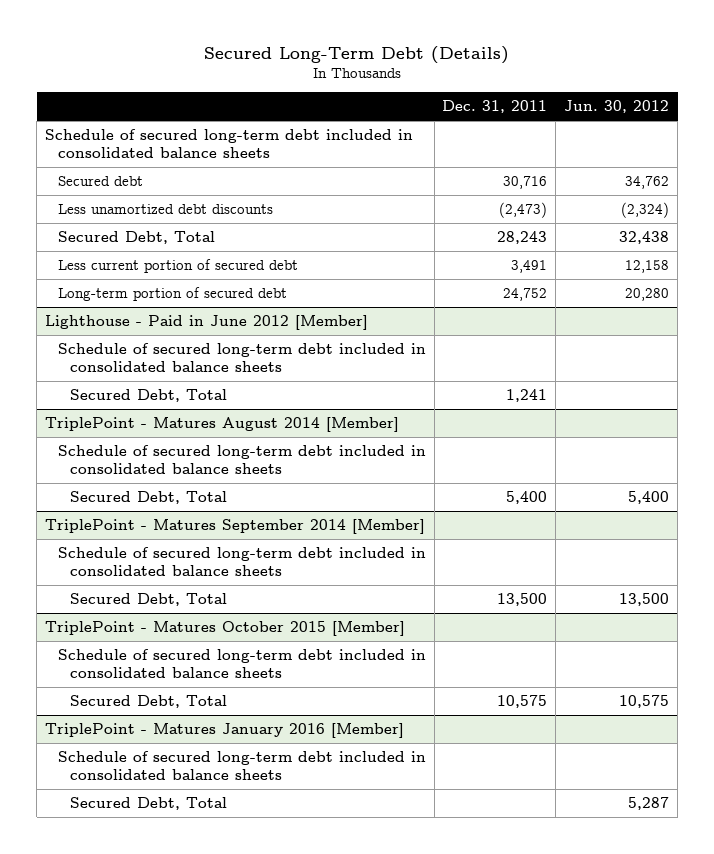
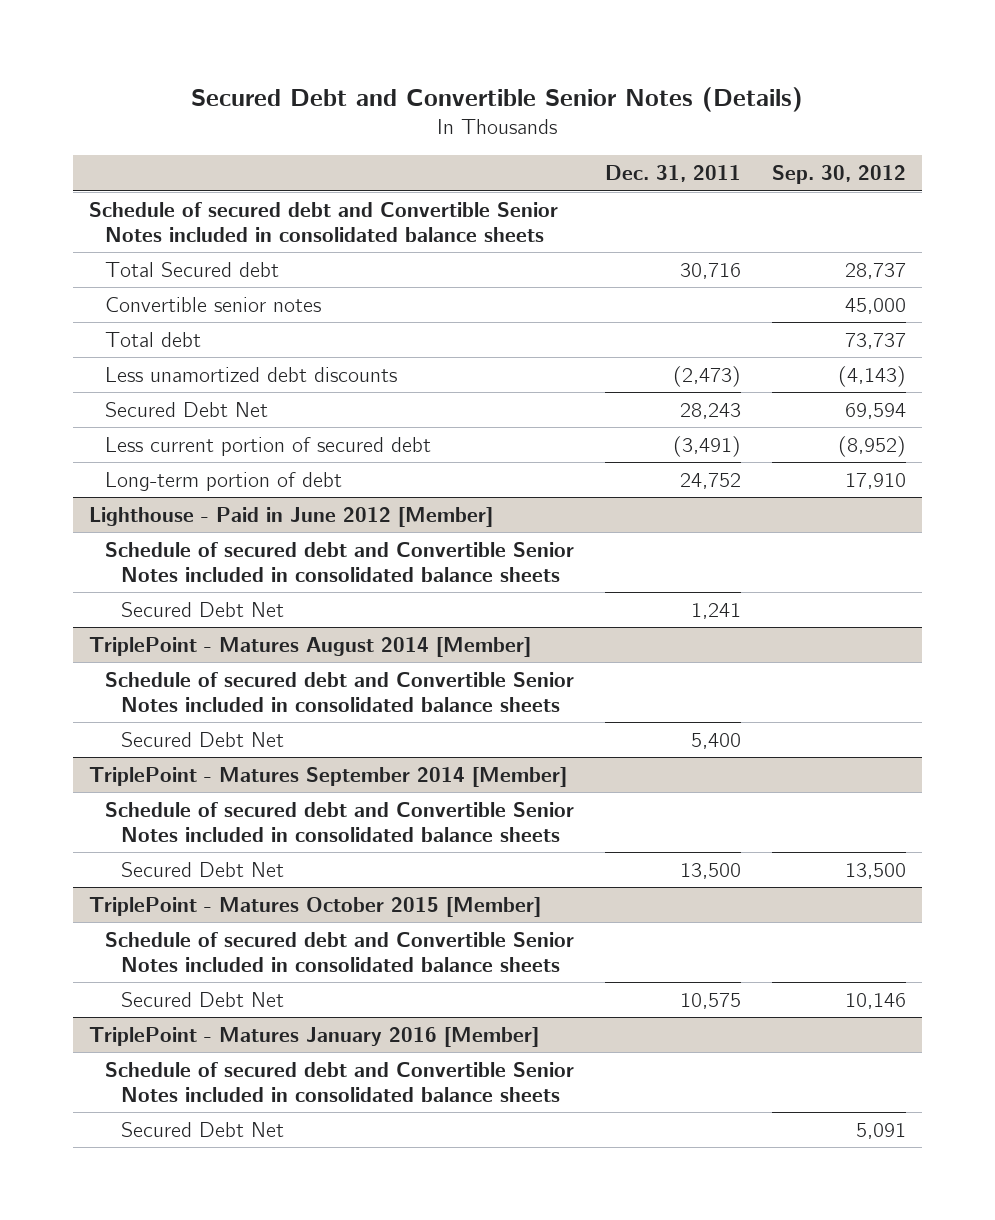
[204,45,510,64] Secured Long-Term Debt (Details) -> [191,86,804,112] Secured Debt and Convertible Senior Notes (Details)
[564,100,670,114] Jun. 30, 2012 -> none
none -> [772,165,907,185] Sep. 30, 2012
[44,128,413,159] Schedule of secured long-term debt included in consolidated balance sheets -> [88,201,558,243] Schedule of secured debt and Convertible Senior Notes included in consolidated balance sheets
[57,175,143,186] Secured debt -> [104,261,279,277] Total Secured debt
none -> [104,296,321,312] Convertible senior notes
none -> [104,331,201,347] Total debt
[57,230,215,244] Secured Debt, Total -> [104,401,268,417] Secured Debt Net
[511,259,548,273] 3,491 -> [673,435,742,457] (3,491)
[57,286,287,301] Long-term portion of secured debt -> [104,471,342,491] Long-term portion of debt
[57,342,426,373] Schedule of secured long-term debt included in consolidated balance sheets -> [104,541,574,583] Schedule of secured debt and Convertible Senior Notes included in consolidated balance sheets
[70,388,228,402] Secured Debt, Total -> [121,601,285,617] Secured Debt Net
[57,444,426,475] Schedule of secured long-term debt included in consolidated balance sheets -> [104,671,574,713] Schedule of secured debt and Convertible Senior Notes included in consolidated balance sheets
[70,490,228,504] Secured Debt, Total -> [121,731,285,747] Secured Debt Net
[57,546,426,577] Schedule of secured long-term debt included in consolidated balance sheets -> [104,801,574,843] Schedule of secured debt and Convertible Senior Notes included in consolidated balance sheets
[70,592,228,606] Secured Debt, Total -> [121,861,285,877] Secured Debt Net
[57,648,426,679] Schedule of secured long-term debt included in consolidated balance sheets -> [104,931,574,973] Schedule of secured debt and Convertible Senior Notes included in consolidated balance sheets
[70,694,228,708] Secured Debt, Total -> [121,991,285,1007] Secured Debt Net
[57,750,426,781] Schedule of secured long-term debt included in consolidated balance sheets -> [104,1061,574,1103] Schedule of secured debt and Convertible Senior Notes included in consolidated balance sheets
[70,796,228,810] Secured Debt, Total -> [121,1121,285,1137] Secured Debt Net

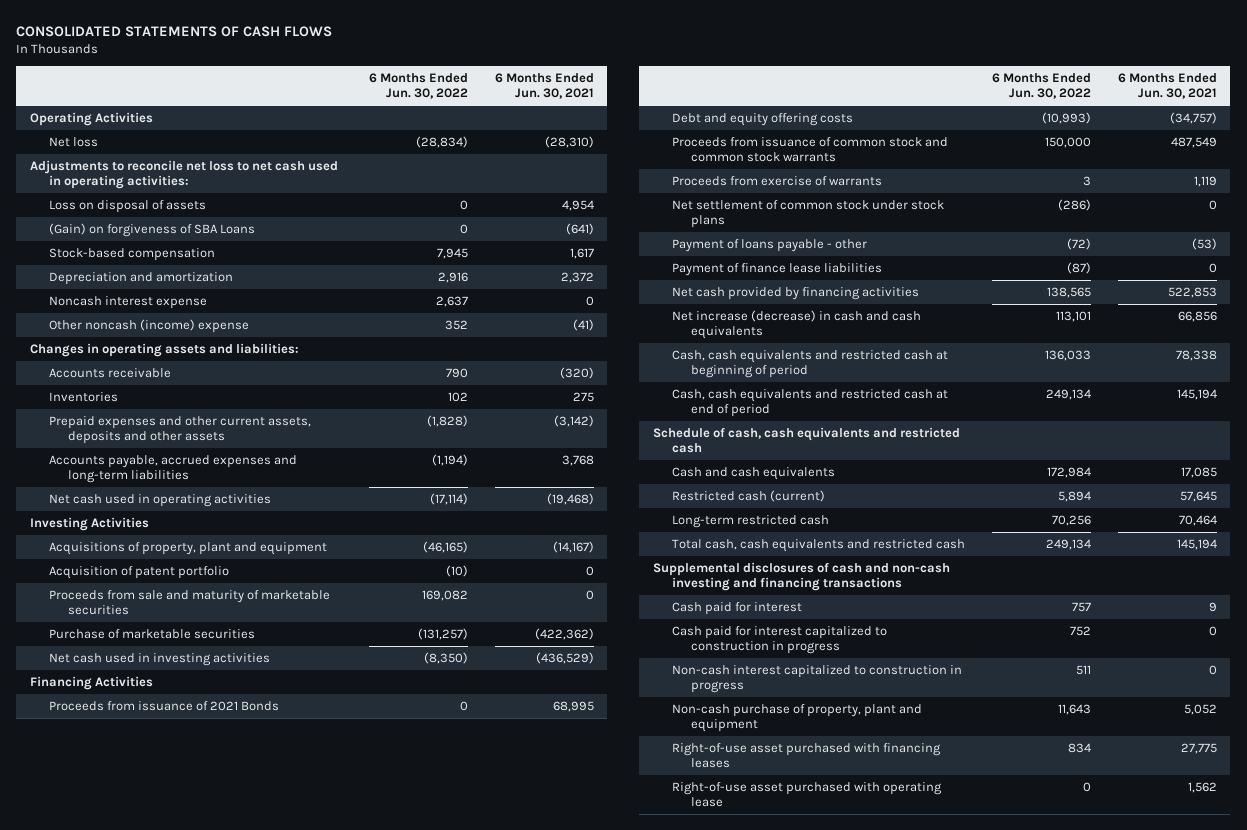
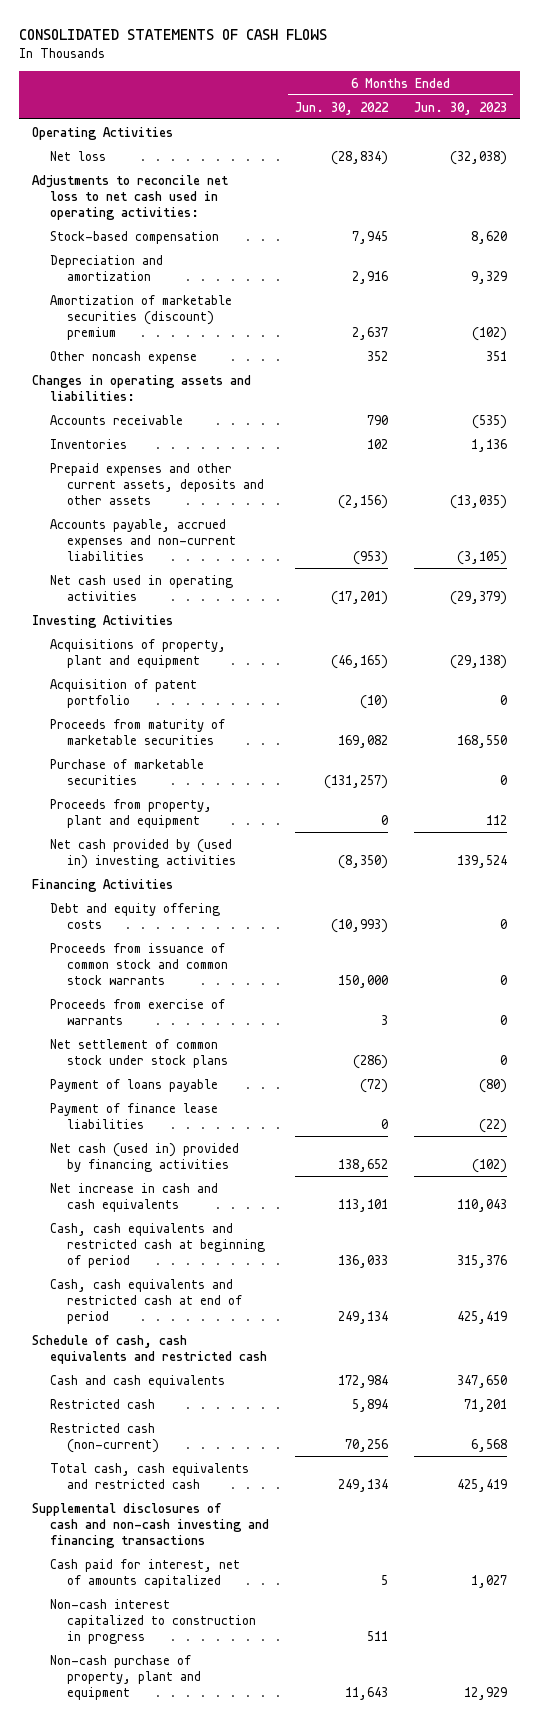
[494,73,594,100] 6 Months Ended Jun. 30, 2021 -> none
none -> [413,101,507,115] Jun. 30, 2023
[48,200,206,214] Loss on disposal of assets -> none
[48,223,255,238] (Gain) on forgiveness of SBA Loans -> none
[48,296,207,310] Noncash interest expense -> [49,294,232,340] Amortization of marketable securities (discount) premium
[48,319,249,334] Other noncash (income) expense -> [49,350,197,364] Other noncash expense
[426,415,468,428] (1,828) -> [337,494,388,509] (2,156)
[48,455,297,484] Accounts payable, accrued expenses and long-term liabilities -> [49,518,237,561] Accounts payable, accrued expenses and non-current liabilities
[431,454,468,467] (1,194) -> [352,550,388,565] (953)
[429,493,468,506] (17,114) -> [330,590,388,605] (17,201)
[48,590,330,616] Proceeds from sale and maturity of marketable securities -> [49,718,225,745] Proceeds from maturity of marketable securities
none -> [49,798,212,828] Proceeds from property, plant and equipment
[48,653,270,667] Net cash used in investing activities -> [49,838,237,869] Net cash provided by (used in) investing activities
[48,701,279,712] Proceeds from issuance of 2021 Bonds -> none
[672,239,868,253] Payment of loans payable - other -> [49,1078,218,1092] Payment of loans payable
[1066,262,1091,275] (87) -> [380,1118,388,1129] 0
[672,287,920,301] Net cash provided by financing activities -> [49,1142,239,1172] Net cash (used in) provided by financing activities
[1046,287,1091,299] 138,565 -> [337,1158,388,1172] 138,652
[672,310,922,340] Net increase (decrease) in cash and cash equivalents -> [49,1182,218,1212] Net increase in cash and cash equivalents
[672,490,826,503] Restricted cash (current) -> [49,1398,155,1409] Restricted cash
[672,515,830,529] Long-term restricted cash -> [49,1422,160,1453] Restricted cash (non-current)
[672,626,888,655] Cash paid for interest capitalized to construction in progress -> none
[672,602,803,616] Cash paid for interest -> [49,1558,240,1588] Cash paid for interest, net of amounts capitalized
[1071,602,1091,613] 757 -> [380,1574,388,1585] 5
[672,743,942,769] Right-of-use asset purchased with financing leases -> none
[672,782,943,808] Right-of-use asset purchased with operating lease -> none

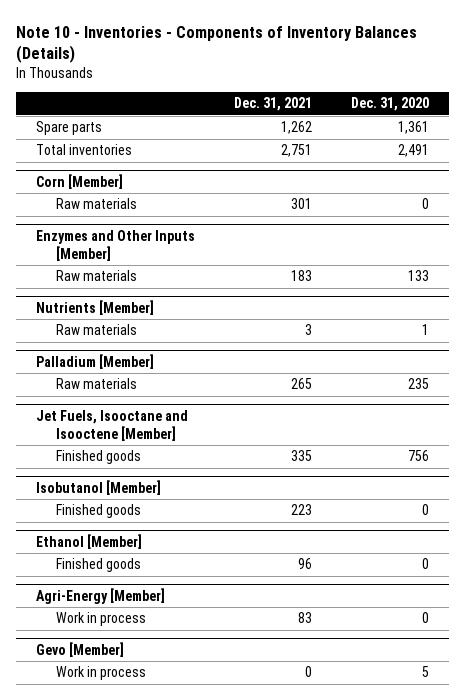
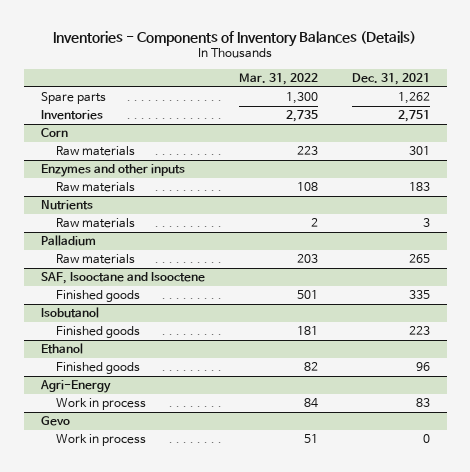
[16,25,418,64] Note 10 - Inventories - Components of Inventory Balances (Details) -> [53,30,417,47] Inventories - Components of Inventory Balances (Details)
[351,97,430,112] Dec. 31, 2020 -> none
none -> [238,72,318,85] Mar. 31, 2022
[35,144,132,156] Total inventories -> [40,110,103,121] Inventories
[35,174,123,190] Corn [Member] -> [40,128,68,138] Corn
[35,230,195,261] Enzymes and Other Inputs [Member] -> [40,164,185,178] Enzymes and other inputs
[35,300,154,316] Nutrients [Member] -> [40,200,93,211] Nutrients
[35,354,154,370] Palladium [Member] -> [40,235,96,247] Palladium
[35,410,188,441] Jet Fuels, Isooctane and Isooctene [Member] -> none
none -> [40,272,205,285] SAF, Isooctane and Isooctene
[35,480,161,496] Isobutanol [Member] -> [40,307,99,319] Isobutanol
[35,534,142,550] Ethanol [Member] -> [40,343,83,355] Ethanol
[35,588,165,605] Agri-Energy [Member] -> [39,380,111,394] Agri-Energy
[35,642,124,658] Gevo [Member] -> [40,416,70,427] Gevo

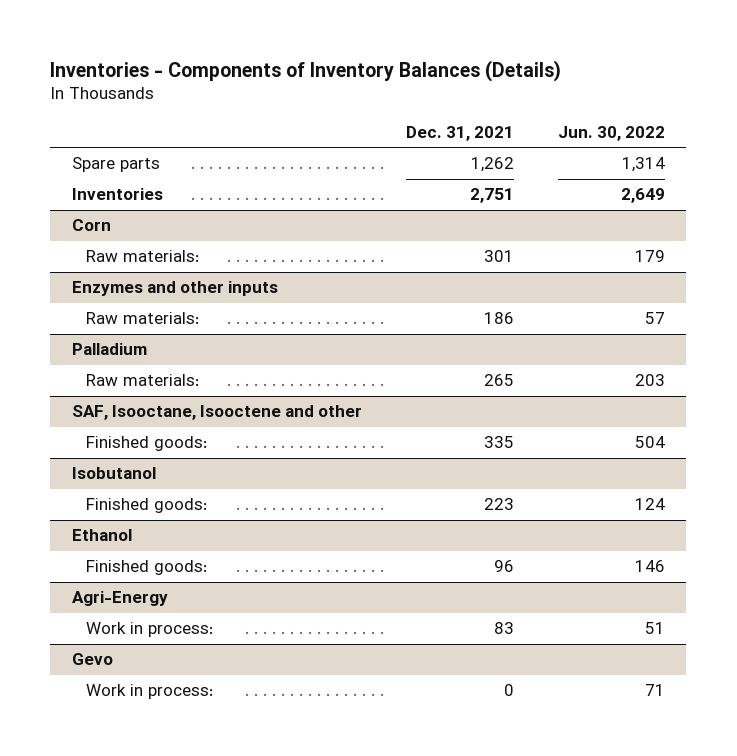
[238,72,318,85] Mar. 31, 2022 -> none
none -> [557,125,665,141] Jun. 30, 2022
[55,146,135,157] Raw materials -> [86,250,200,263] Raw materials:
[40,200,93,211] Nutrients -> none
[55,218,135,229] Raw materials -> none
[55,182,135,193] Raw materials -> [86,312,200,325] Raw materials:
[408,182,430,192] 183 -> [483,312,514,325] 186
[55,254,135,265] Raw materials -> [86,374,200,387] Raw materials:
[40,272,205,285] SAF, Isooctane and Isooctene -> [72,405,363,421] SAF, Isooctane, Isooctene and other
[55,290,140,303] Finished goods -> [86,436,208,452] Finished goods:
[55,326,140,339] Finished goods -> [86,498,208,514] Finished goods:
[55,362,140,375] Finished goods -> [86,560,208,576] Finished goods:
[55,398,146,411] Work in process -> [86,622,214,638] Work in process:
[55,434,146,447] Work in process -> [86,684,214,700] Work in process:

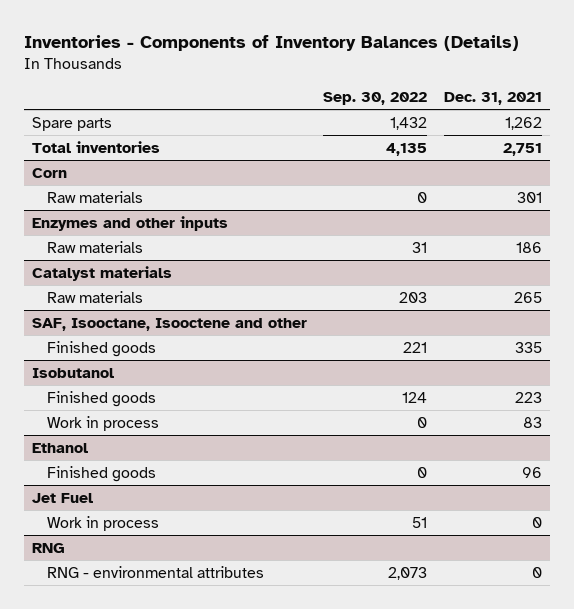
[557,125,665,141] Jun. 30, 2022 -> none
none -> [323,92,428,106] Sep. 30, 2022
[72,188,164,201] Inventories -> [31,140,160,153] Total inventories
[86,250,200,263] Raw materials: -> [46,190,143,203] Raw materials
[72,343,148,356] Palladium -> none
[86,312,200,325] Raw materials: -> [46,240,143,253] Raw materials
none -> [31,265,172,281] Catalyst materials
[86,374,200,387] Raw materials: -> [46,290,143,303] Raw materials
[86,436,208,452] Finished goods: -> [46,340,156,357] Finished goods
[86,498,208,514] Finished goods: -> [46,390,156,407] Finished goods
none -> [46,415,159,431] Work in process
[72,591,169,607] Agri-Energy -> none
[72,653,114,666] Gevo -> none
[86,684,214,700] Work in process: -> none
[86,560,208,576] Finished goods: -> [46,465,156,482] Finished goods
none -> [31,492,93,503] Jet Fuel
[86,622,214,638] Work in process: -> [46,515,159,531] Work in process
[493,622,514,635] 83 -> [531,516,542,528] 0
none -> [31,542,65,553] RNG
none -> [46,565,264,578] RNG - environmental attributes

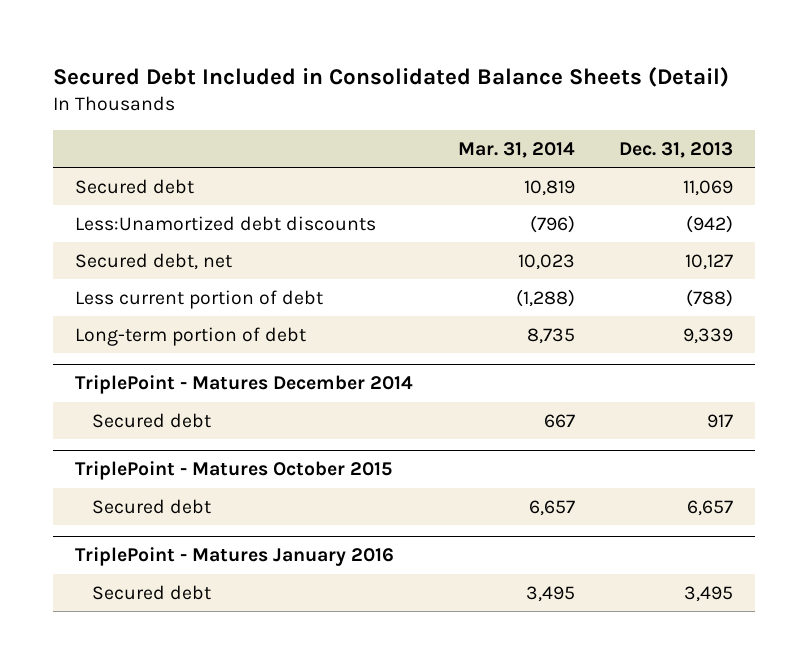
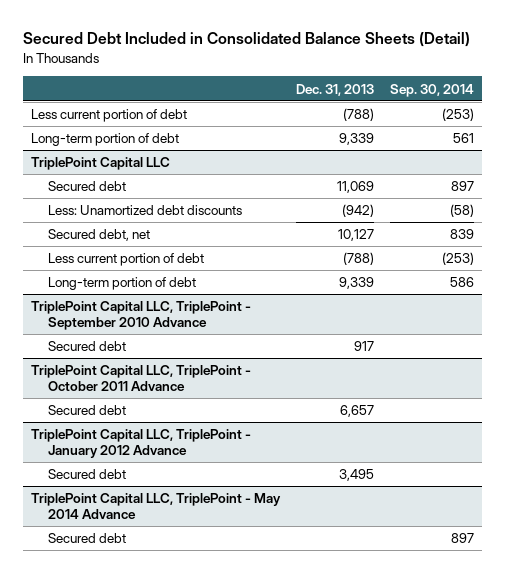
[457,141,575,158] Mar. 31, 2014 -> none
none -> [390,83,475,97] Sep. 30, 2014
none -> [31,109,188,123] Less current portion of debt
none -> [31,133,180,147] Long-term portion of debt
none -> [31,157,171,171] TriplePoint Capital LLC
[75,215,377,231] Less:Unamortized debt discounts -> [47,205,242,216] Less: Unamortized debt discounts
[75,375,414,395] TriplePoint - Matures December 2014 -> none
none -> [31,301,252,330] TriplePoint Capital LLC, TriplePoint - September 2010 Advance
[75,461,393,481] TriplePoint - Matures October 2015 -> none
none -> [31,365,252,391] TriplePoint Capital LLC, TriplePoint - October 2011 Advance
[75,547,395,567] TriplePoint - Matures January 2016 -> none
none -> [31,429,252,458] TriplePoint Capital LLC, TriplePoint - January 2012 Advance
none -> [31,493,282,519] TriplePoint Capital LLC, TriplePoint - May 2014 Advance
none -> [47,533,126,544] Secured debt

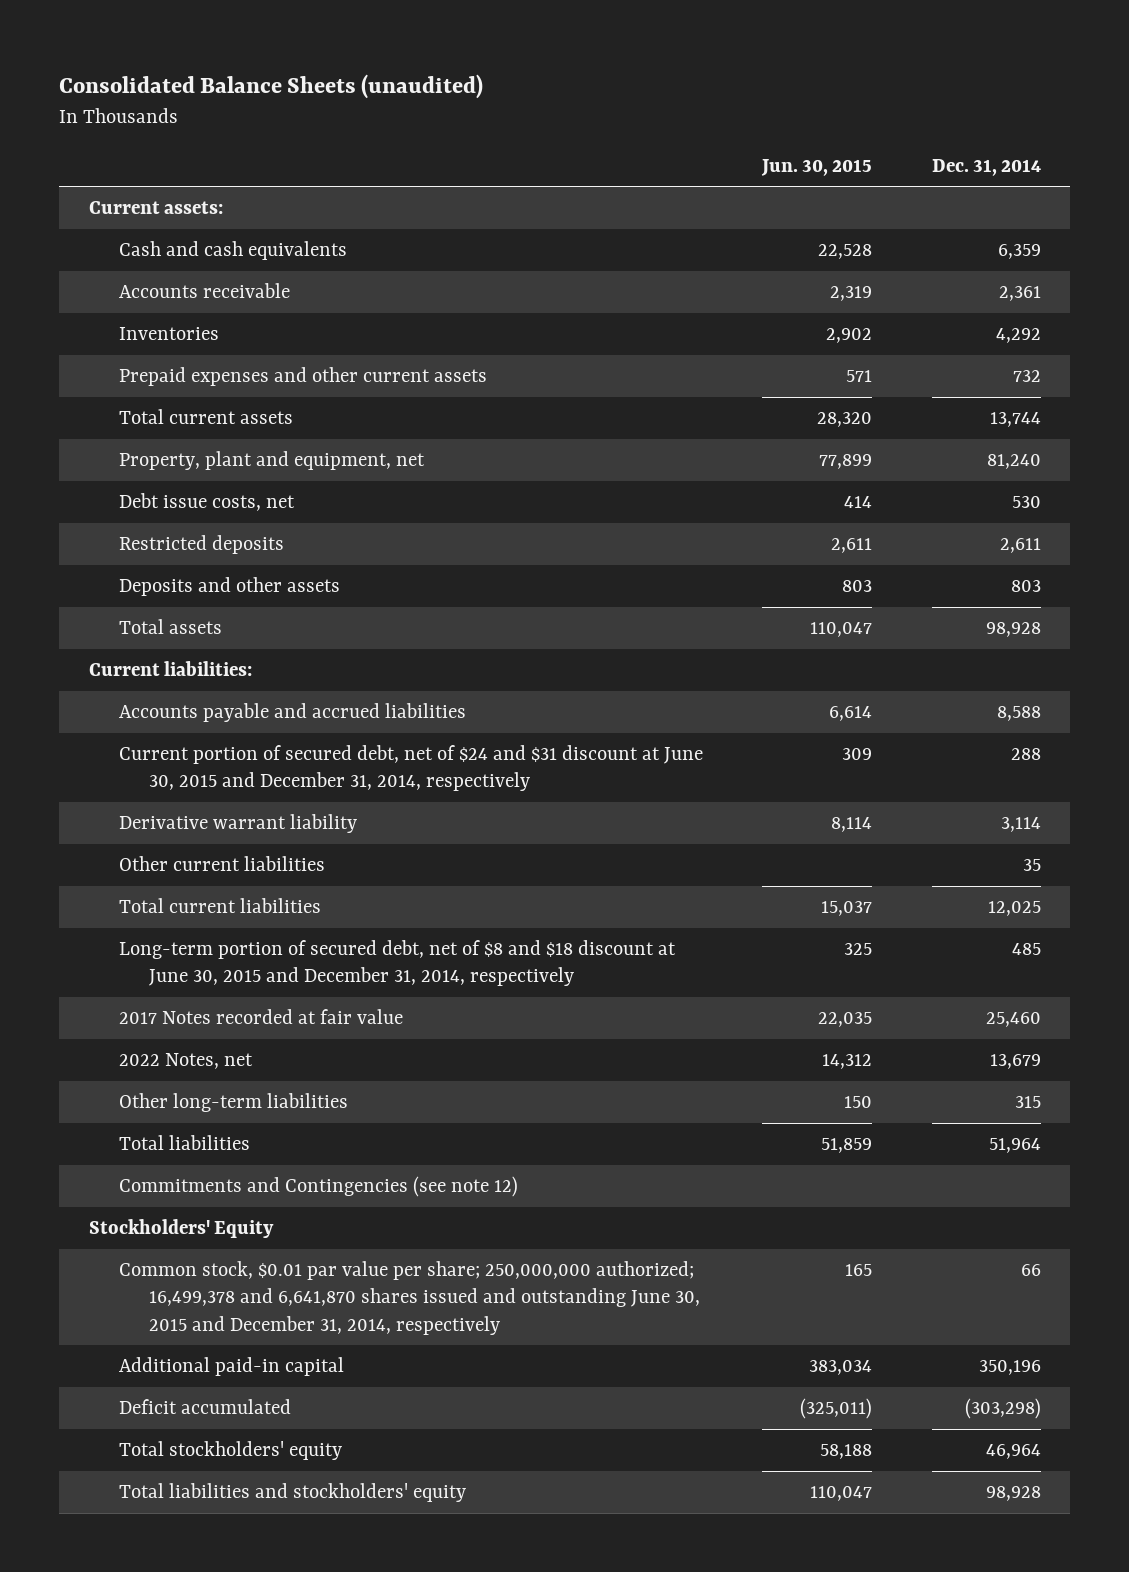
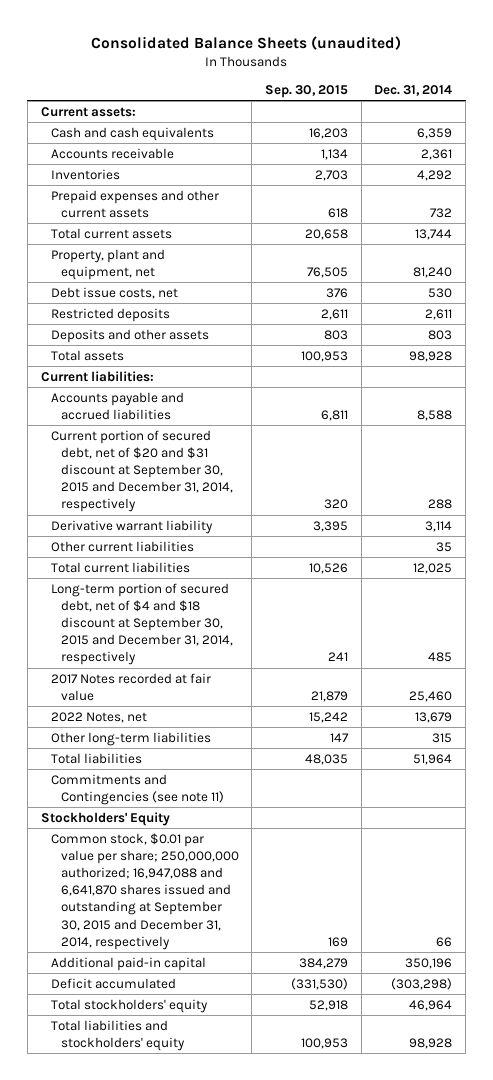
[761,158,873,176] Jun. 30, 2015 -> none
none -> [264,85,348,99] Sep. 30, 2015
[118,745,703,792] Current portion of secured debt, net of $24 and $31 discount at June 30, 2015 and December 31, 2014, respectively -> [50,429,233,513] Current portion of secured debt, net of $20 and $31 discount at September 30, 2015 and December 31, 2014, respectively
[118,940,676,987] Long-term portion of secured debt, net of $8 and $18 discount at June 30, 2015 and December 31, 2014, respectively -> [50,582,233,666] Long-term portion of secured debt, net of $4 and $18 discount at September 30, 2015 and December 31, 2014, respectively
[118,1176,518,1198] Commitments and Contingencies (see note 12) -> [50,773,224,805] Commitments and Contingencies (see note 11)
[118,1261,701,1335] Common stock, $0.01 par value per share; 250,000,000 authorized; 16,499,378 and 6,641,870 shares issued and outstanding June 30, 2015 and December 31, 2014, respectively -> [50,832,239,950] Common stock, $0.01 par value per share; 250,000,000 authorized; 16,947,088 and 6,641,870 shares issued and outstanding at September 30, 2015 and December 31, 2014, respectively

